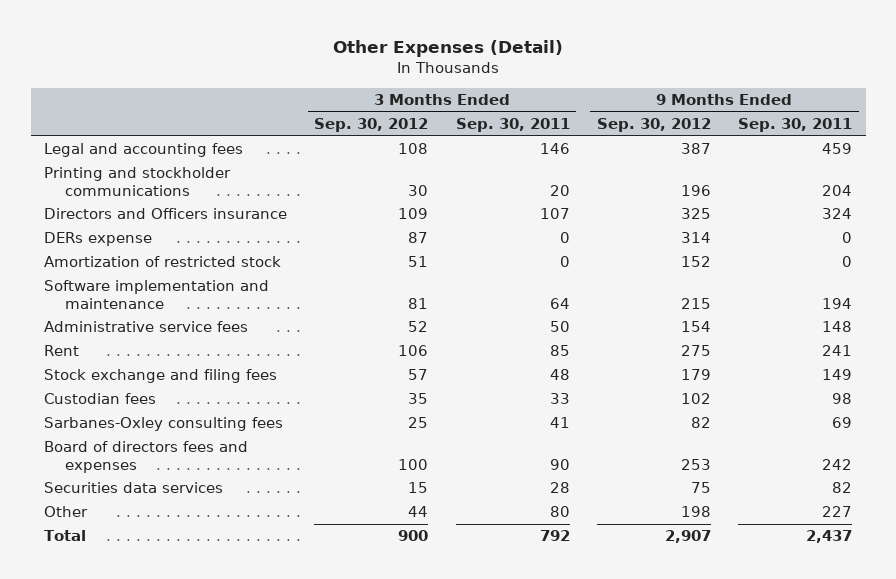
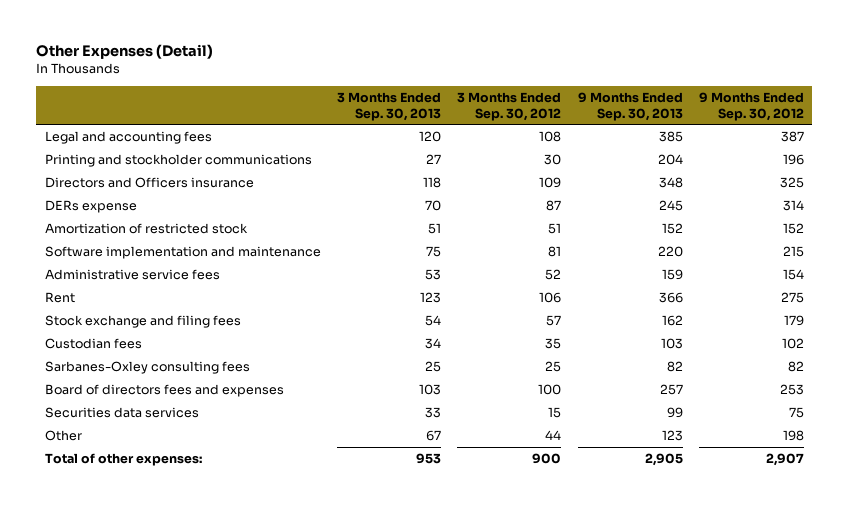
[455,117,570,132] Sep. 30, 2011 -> none
[738,117,853,132] Sep. 30, 2011 -> none
none -> [336,91,441,121] 3 Months Ended Sep. 30, 2013
none -> [577,91,683,121] 9 Months Ended Sep. 30, 2013
[44,530,87,542] Total -> [44,453,202,467] Total of other expenses:

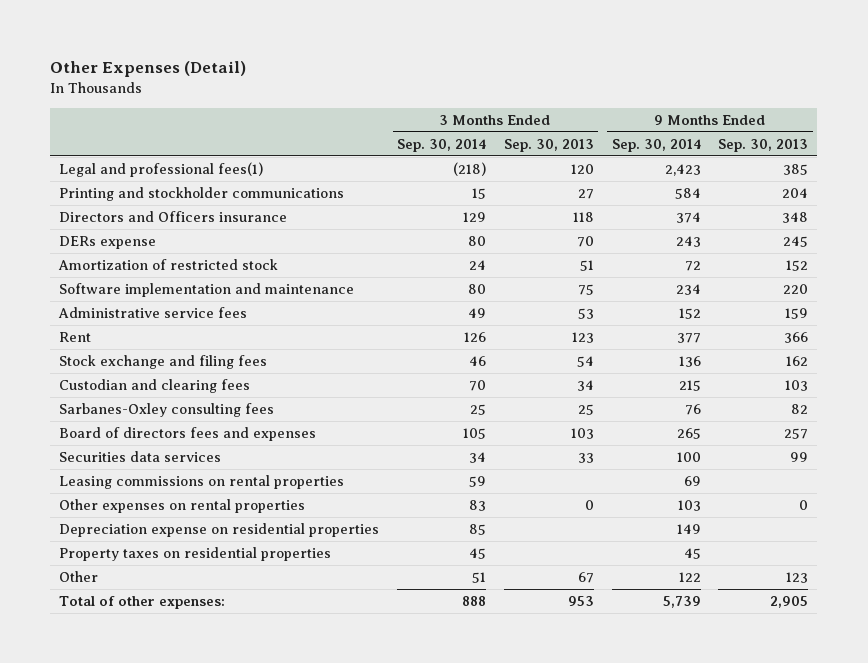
[457,91,562,121] 3 Months Ended Sep. 30, 2012 -> none
[698,91,804,121] 9 Months Ended Sep. 30, 2012 -> none
none -> [397,138,487,152] Sep. 30, 2014
none -> [611,138,701,152] Sep. 30, 2014
[44,131,212,145] Legal and accounting fees -> [59,162,264,178] Legal and professional fees(1)
[44,338,142,350] Custodian fees -> [59,379,251,394] Custodian and clearing fees
none -> [59,475,345,490] Leasing commissions on rental properties
none -> [59,499,306,514] Other expenses on rental properties
none -> [59,523,380,538] Depreciation expense on residential properties
none -> [59,547,332,562] Property taxes on residential properties

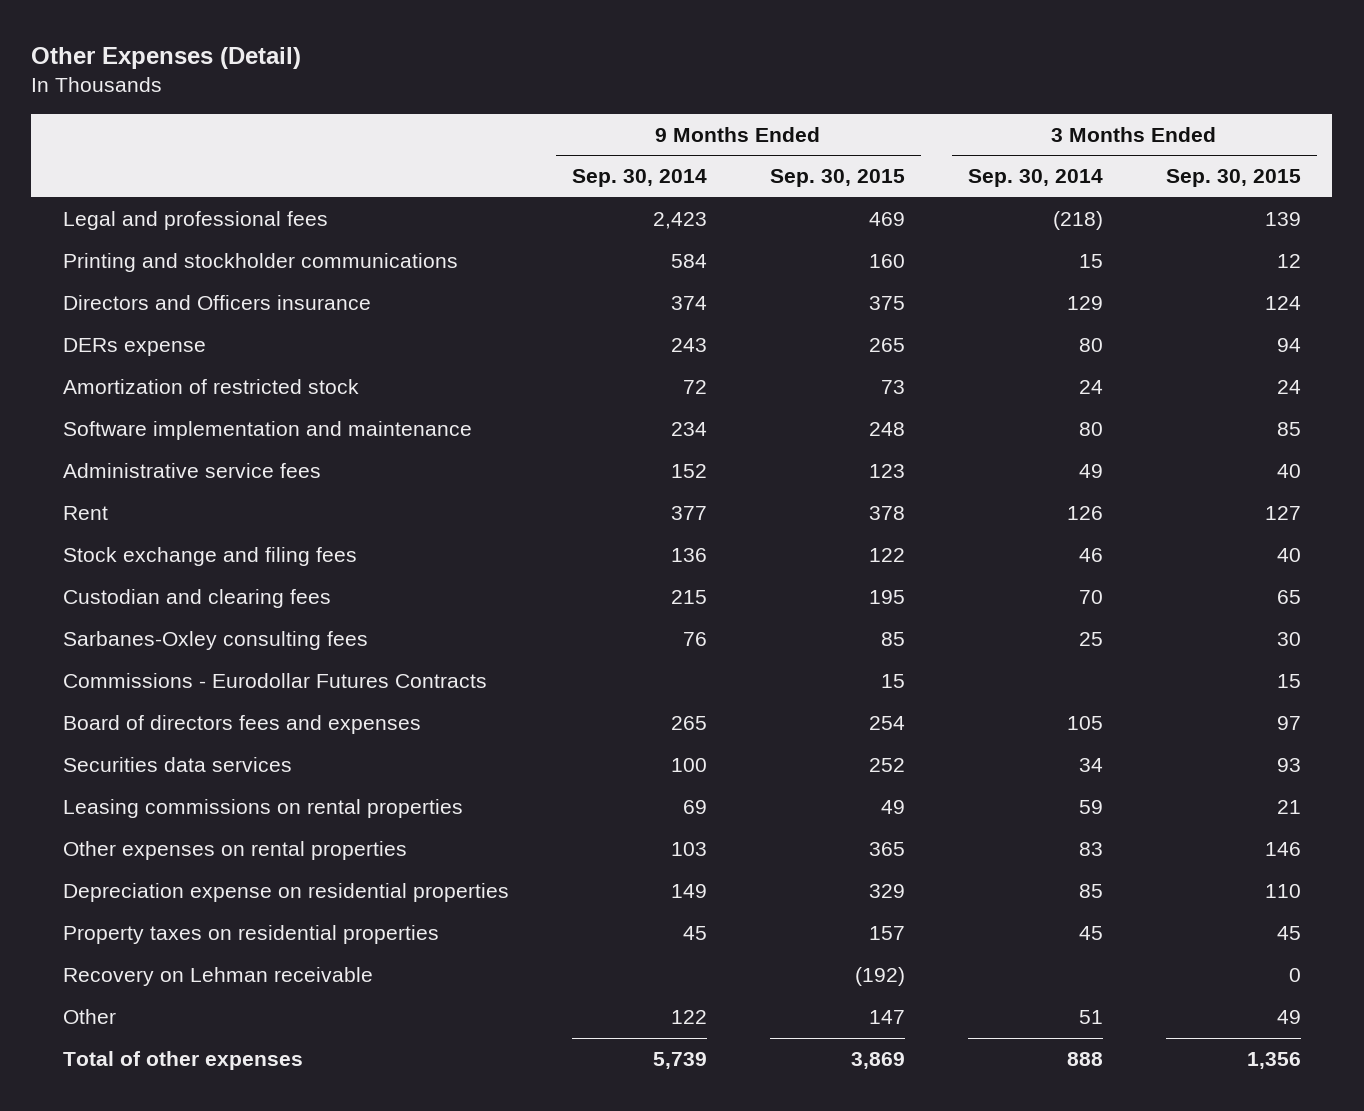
[503,138,594,152] Sep. 30, 2013 -> none
[718,138,809,152] Sep. 30, 2013 -> none
none -> [769,169,905,188] Sep. 30, 2015
none -> [1165,169,1301,188] Sep. 30, 2015
[59,162,264,178] Legal and professional fees(1) -> [62,211,328,231] Legal and professional fees
none -> [62,673,487,689] Commissions - Eurodollar Futures Contracts
none -> [62,967,373,987] Recovery on Lehman receivable
[59,596,226,610] Total of other expenses: -> [62,1051,303,1071] Total of other expenses

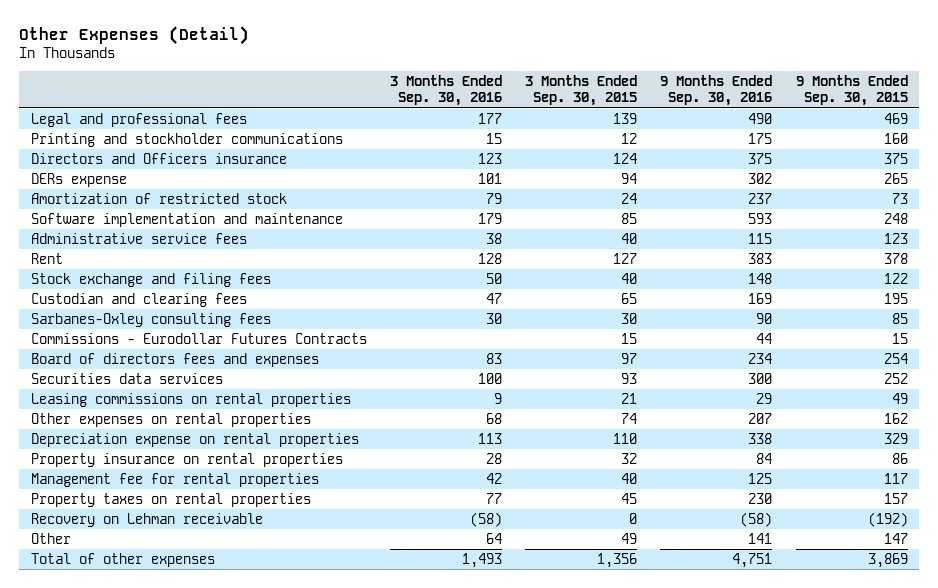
[571,169,707,188] Sep. 30, 2014 -> none
[967,169,1103,188] Sep. 30, 2014 -> none
none -> [390,75,503,107] 3 Months Ended Sep. 30, 2016
none -> [660,75,773,107] 9 Months Ended Sep. 30, 2016
[868,842,905,857] 365 -> [883,412,908,424] 162
[1264,842,1301,857] 146 -> [621,412,638,424] 74
[62,883,509,903] Depreciation expense on residential properties -> [30,432,359,447] Depreciation expense on rental properties
none -> [30,452,343,467] Property insurance on rental properties
none -> [30,472,319,487] Management fee for rental properties
[62,925,439,945] Property taxes on residential properties -> [30,492,311,507] Property taxes on rental properties

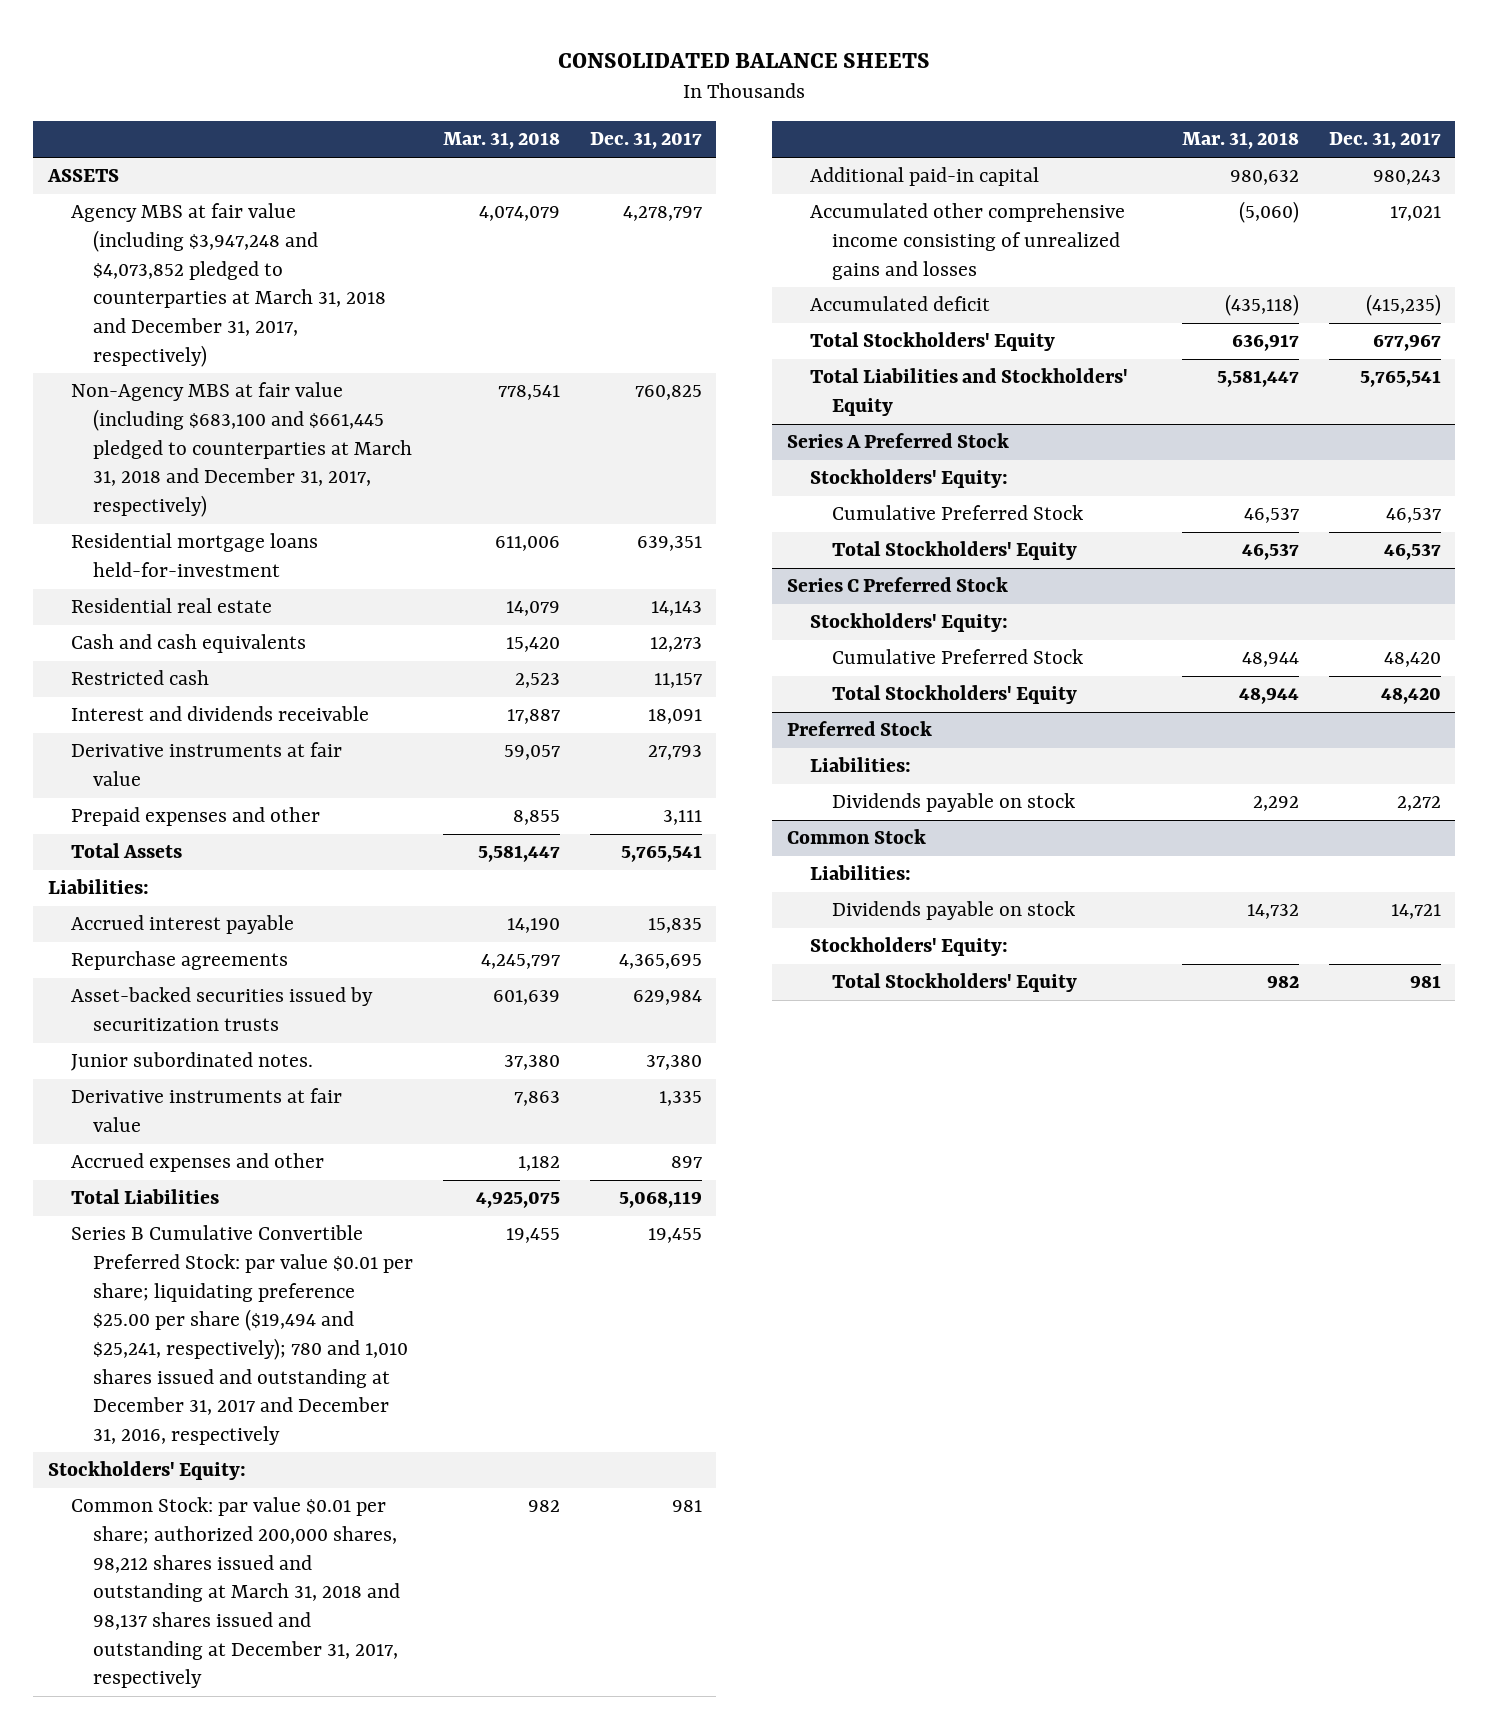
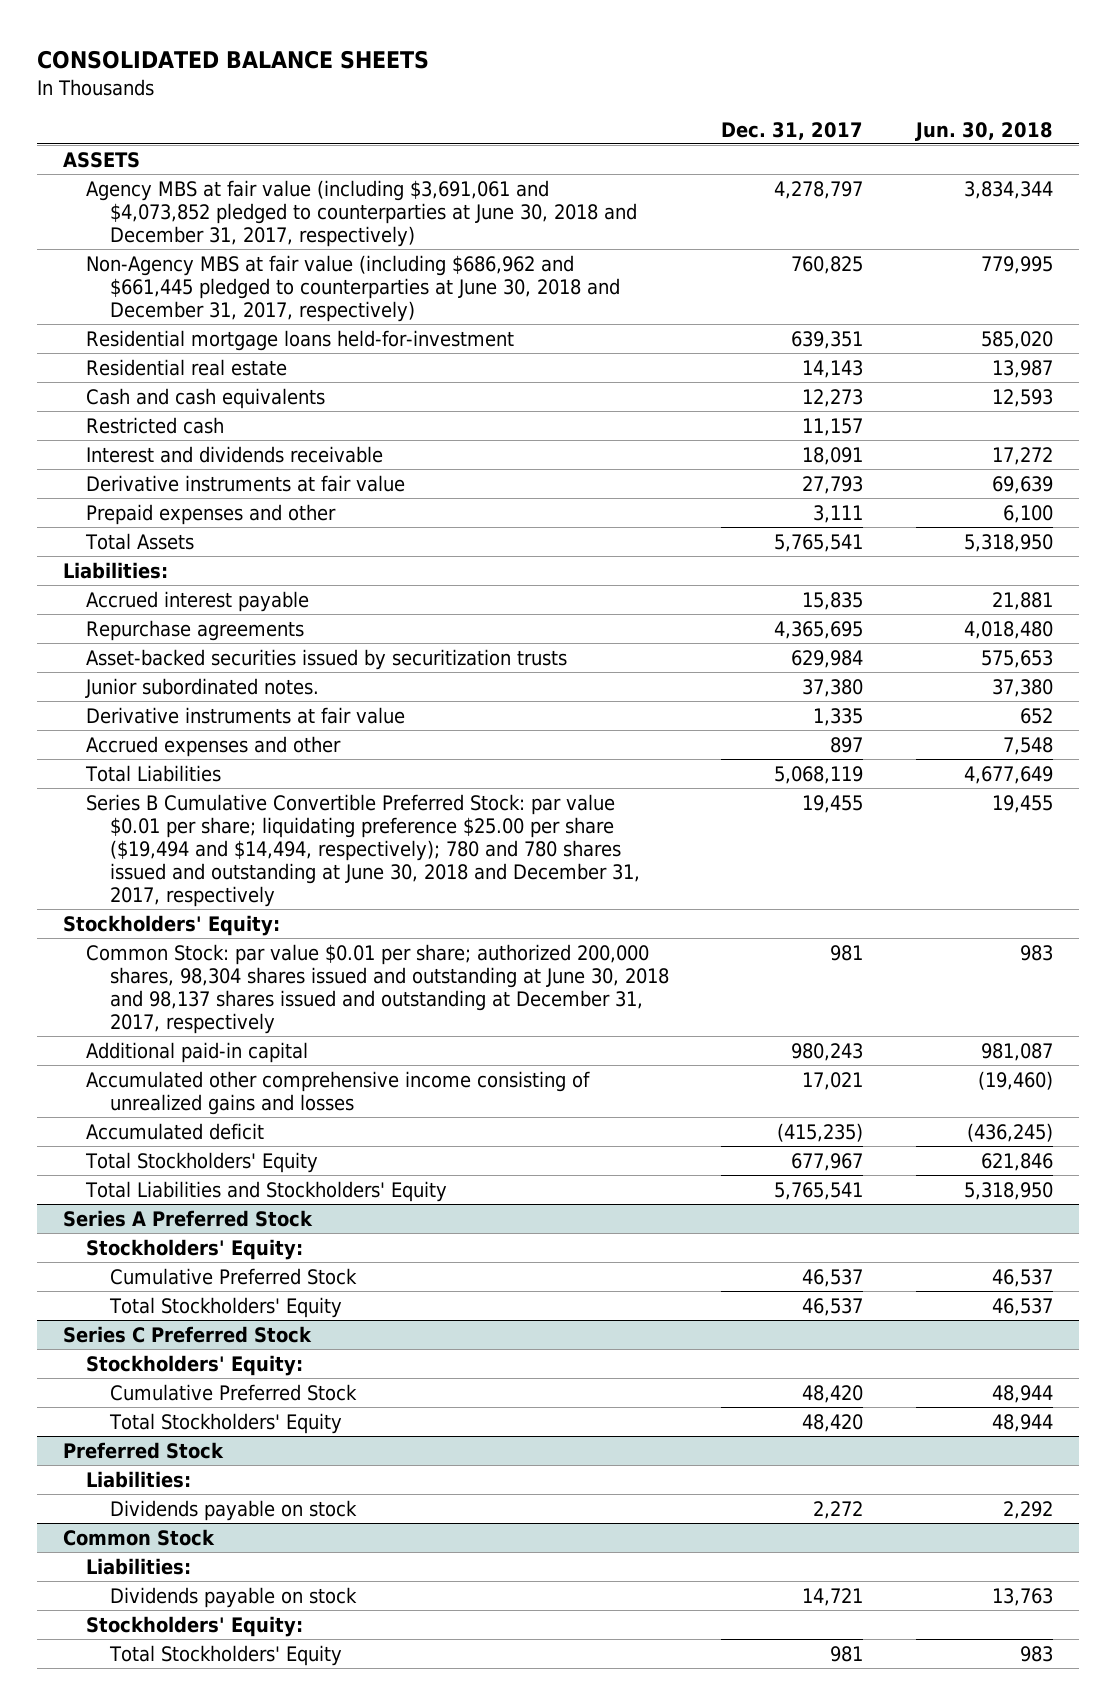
[442,132,560,150] Mar. 31, 2018 -> none
none -> [914,121,1053,141] Jun. 30, 2018
[70,203,387,367] Agency MBS at fair value (including $3,947,248 and $4,073,852 pledged to counterparties at March 31, 2018 and December 31, 2017, respectively) -> [86,179,637,247] Agency MBS at fair value (including $3,691,061 and $4,073,852 pledged to counterparties at June 30, 2018 and December 31, 2017, respectively)
[70,382,413,517] Non-Agency MBS at fair value (including $683,100 and $661,445 pledged to counterparties at March 31, 2018 and December 31, 2017, respectively) -> [86,254,620,322] Non-Agency MBS at fair value (including $686,962 and $661,445 pledged to counterparties at June 30, 2018 and December 31, 2017, respectively)
[70,1225,414,1445] Series B Cumulative Convertible Preferred Stock: par value $0.01 per share; liquidating preference $25.00 per share ($19,494 and $25,241, respectively); 780 and 1,010 shares issued and outstanding at December 31, 2017 and December 31, 2016, respectively -> [86,793,640,907] Series B Cumulative Convertible Preferred Stock: par value $0.01 per share; liquidating preference $25.00 per share ($19,494 and $14,494, respectively); 780 and 780 shares issued and outstanding at June 30, 2018 and December 31, 2017, respectively
[70,1497,401,1689] Common Stock: par value $0.01 per share; authorized 200,000 shares, 98,212 shares issued and outstanding at March 31, 2018 and 98,137 shares issued and outstanding at December 31, 2017, respectively -> [86,943,669,1034] Common Stock: par value $0.01 per share; authorized 200,000 shares, 98,304 shares issued and outstanding at June 30, 2018 and 98,137 shares issued and outstanding at December 31, 2017, respectively

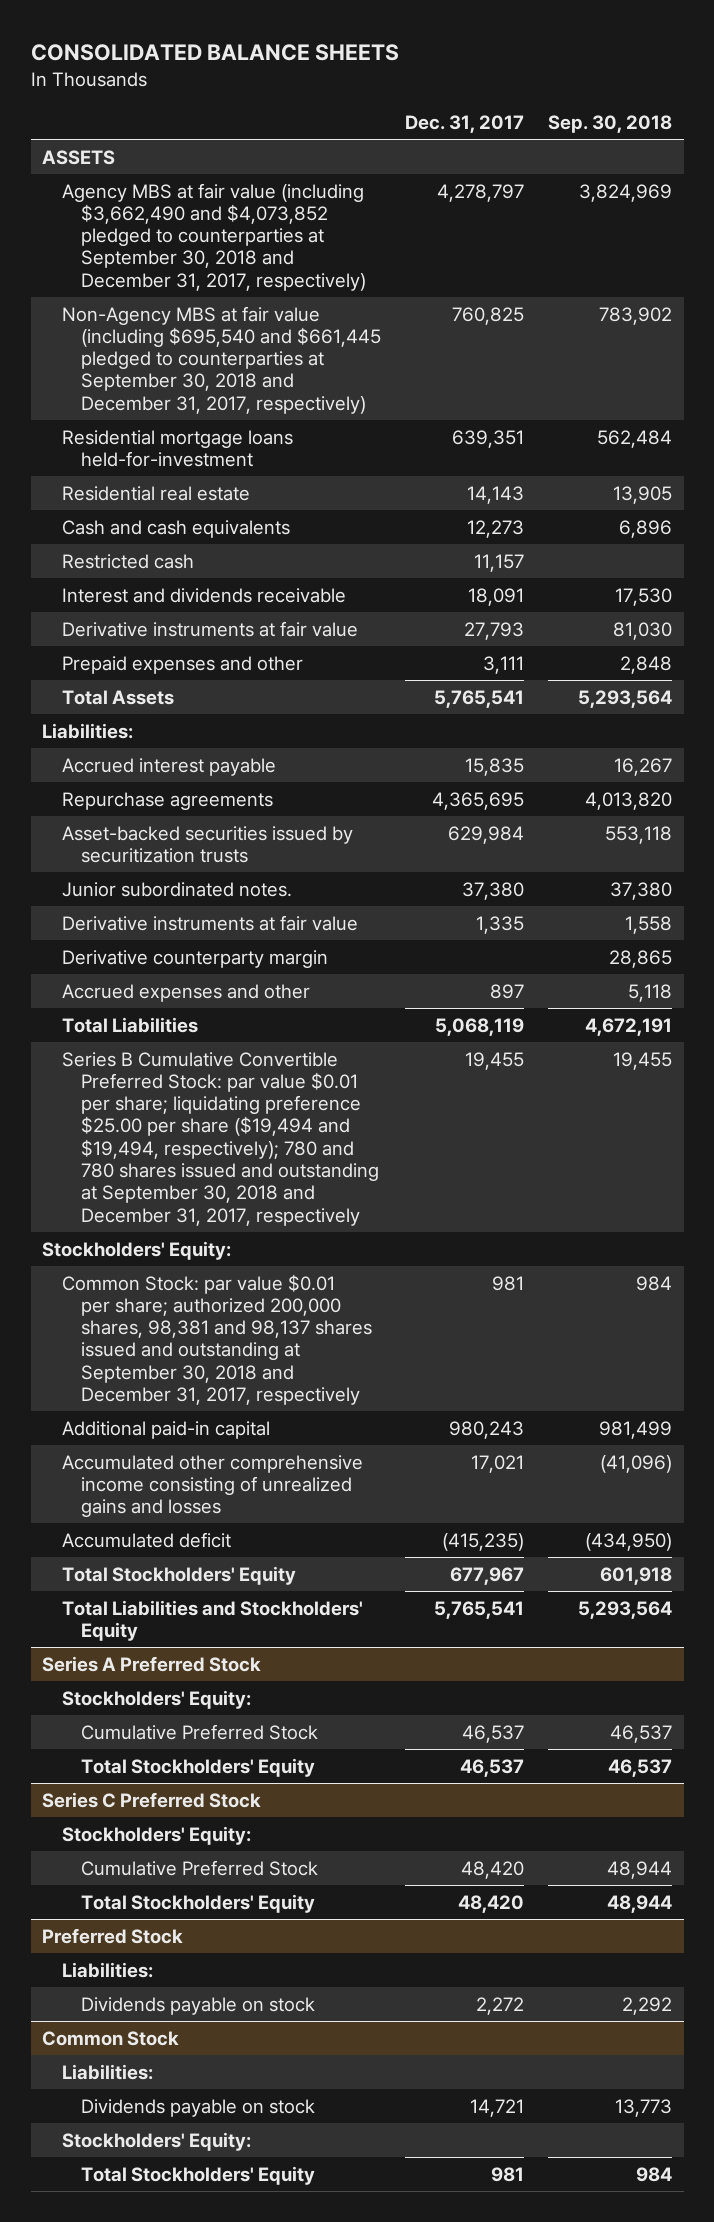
[914,121,1053,141] Jun. 30, 2018 -> none
none -> [547,115,672,134] Sep. 30, 2018
[86,179,637,247] Agency MBS at fair value (including $3,691,061 and $4,073,852 pledged to counterparties at June 30, 2018 and December 31, 2017, respectively) -> [61,182,367,291] Agency MBS at fair value (including $3,662,490 and $4,073,852 pledged to counterparties at September 30, 2018 and December 31, 2017, respectively)
[86,254,620,322] Non-Agency MBS at fair value (including $686,962 and $661,445 pledged to counterparties at June 30, 2018 and December 31, 2017, respectively) -> [61,305,382,414] Non-Agency MBS at fair value (including $695,540 and $661,445 pledged to counterparties at September 30, 2018 and December 31, 2017, respectively)
none -> [61,949,328,968] Derivative counterparty margin
[86,793,640,907] Series B Cumulative Convertible Preferred Stock: par value $0.01 per share; liquidating preference $25.00 per share ($19,494 and $14,494, respectively); 780 and 780 shares issued and outstanding at June 30, 2018 and December 31, 2017, respectively -> [61,1051,380,1226] Series B Cumulative Convertible Preferred Stock: par value $0.01 per share; liquidating preference $25.00 per share ($19,494 and $19,494, respectively); 780 and 780 shares issued and outstanding at September 30, 2018 and December 31, 2017, respectively
[86,943,669,1034] Common Stock: par value $0.01 per share; authorized 200,000 shares, 98,304 shares issued and outstanding at June 30, 2018 and 98,137 shares issued and outstanding at December 31, 2017, respectively -> [61,1273,373,1406] Common Stock: par value $0.01 per share; authorized 200,000 shares, 98,381 and 98,137 shares issued and outstanding at September 30, 2018 and December 31, 2017, respectively

